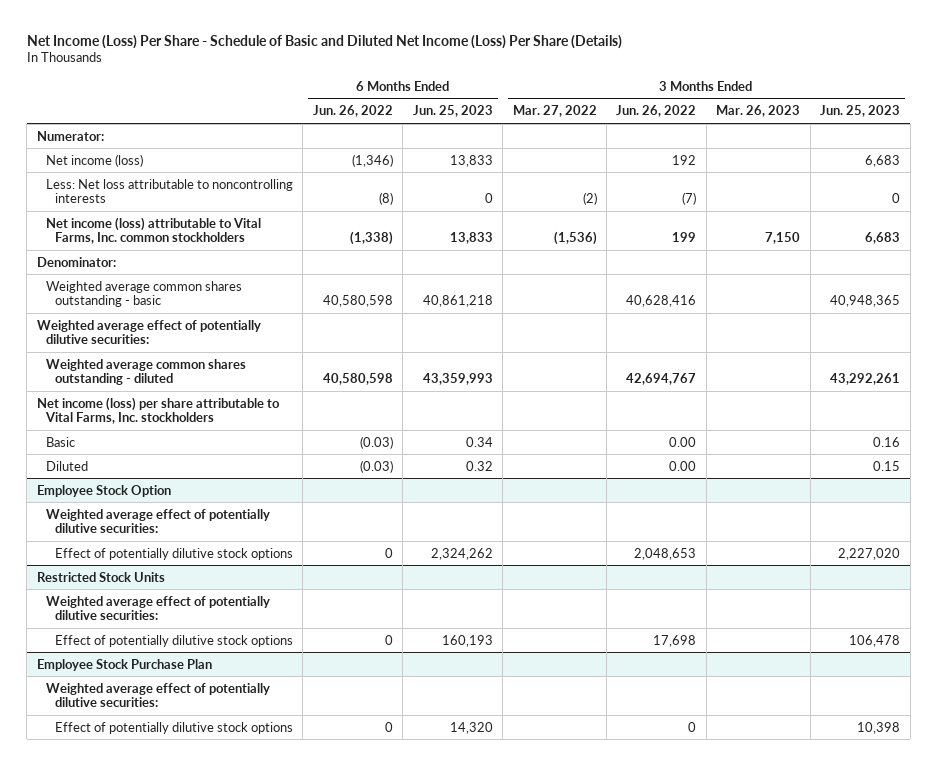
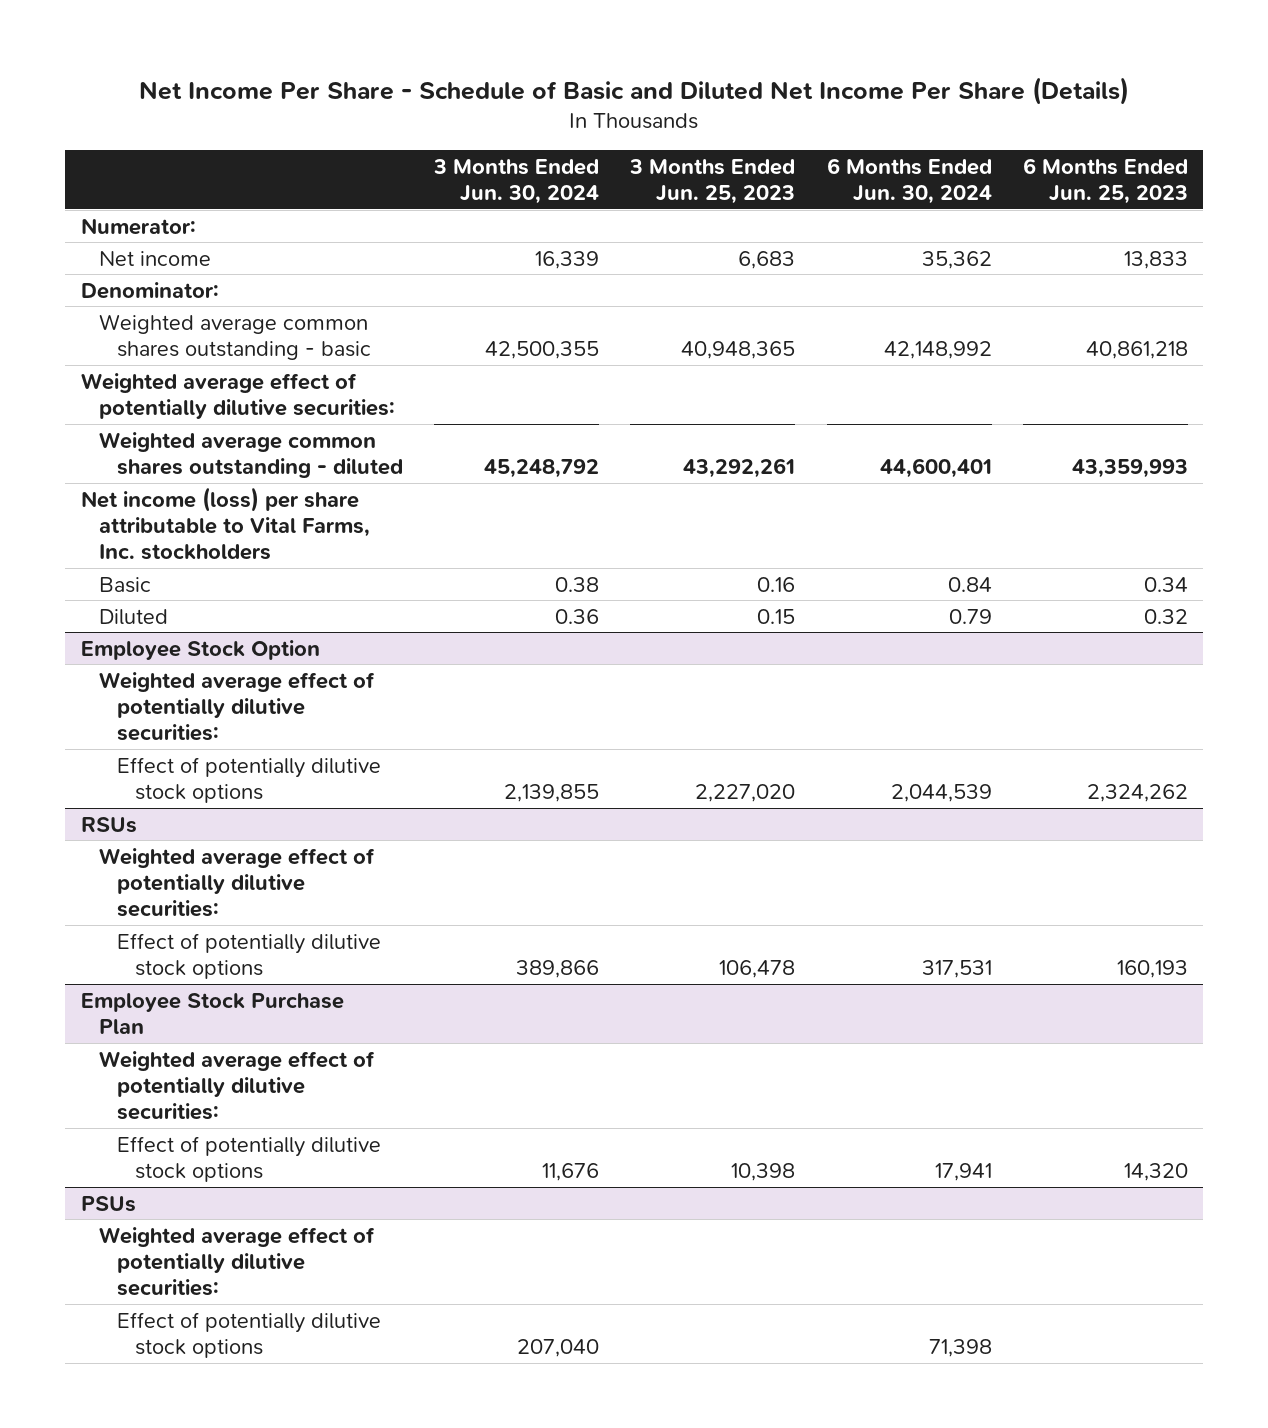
[26,34,622,49] Net Income (Loss) Per Share - Schedule of Basic and Diluted Net Income (Loss) Per Share (Details) -> [139,76,1130,105] Net Income Per Share - Schedule of Basic and Diluted Net Income Per Share (Details)
[312,105,393,118] Jun. 26, 2022 -> none
[512,105,597,118] Mar. 27, 2022 -> none
[616,105,697,118] Jun. 26, 2022 -> none
[716,105,801,118] Mar. 26, 2023 -> none
none -> [433,158,600,204] 3 Months Ended Jun. 30, 2024
none -> [826,157,992,204] 6 Months Ended Jun. 30, 2024
[45,178,293,204] Less: Net loss attributable to noncontrolling interests -> none
[45,216,261,245] Net income (loss) attributable to Vital Farms, Inc. common stockholders -> none
[45,153,143,167] Net income (loss) -> [98,250,211,266] Net income
[36,571,165,582] Restricted Stock Units -> [80,816,137,833] RSUs
none -> [80,1195,136,1212] PSUs
none -> [98,1226,375,1297] Weighted average effect of potentially dilutive securities:
none -> [116,1311,381,1358] Effect of potentially dilutive stock options

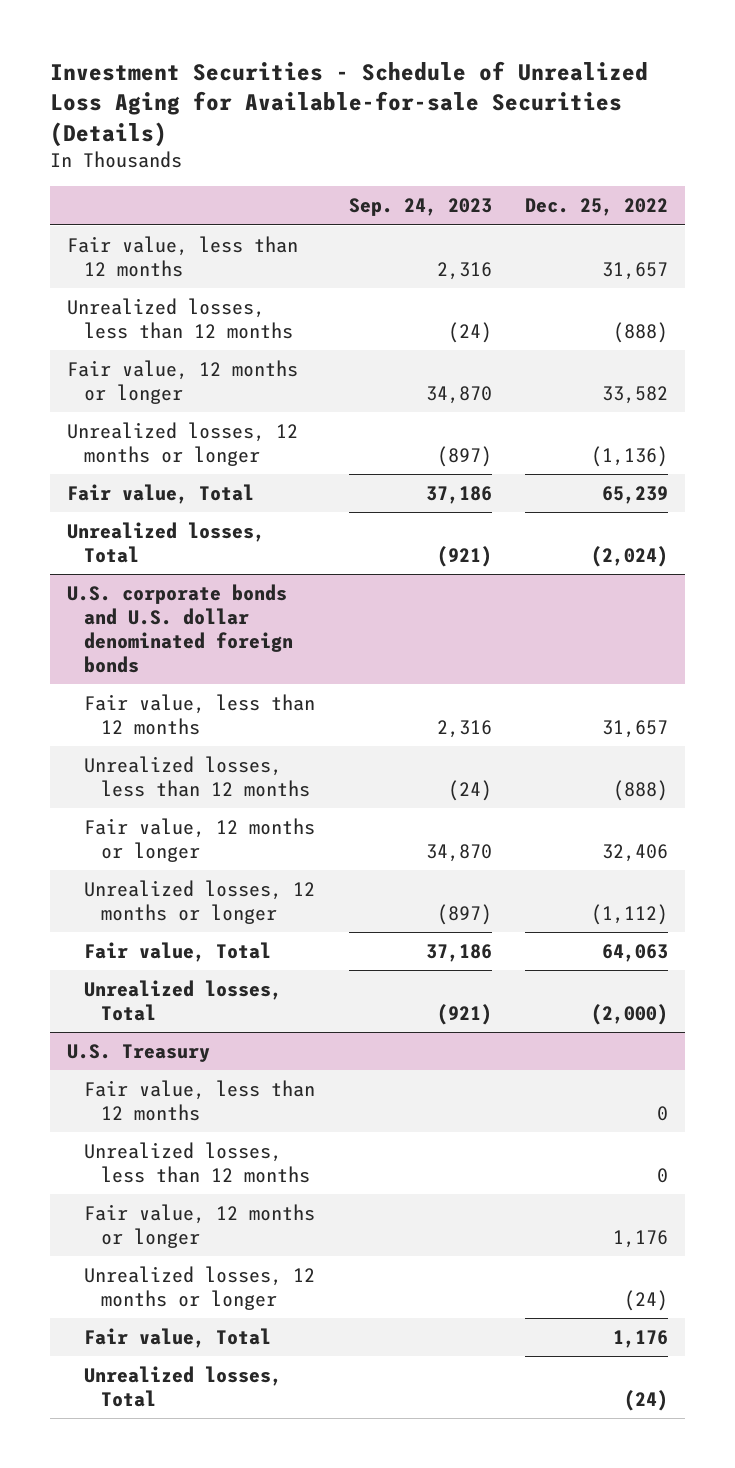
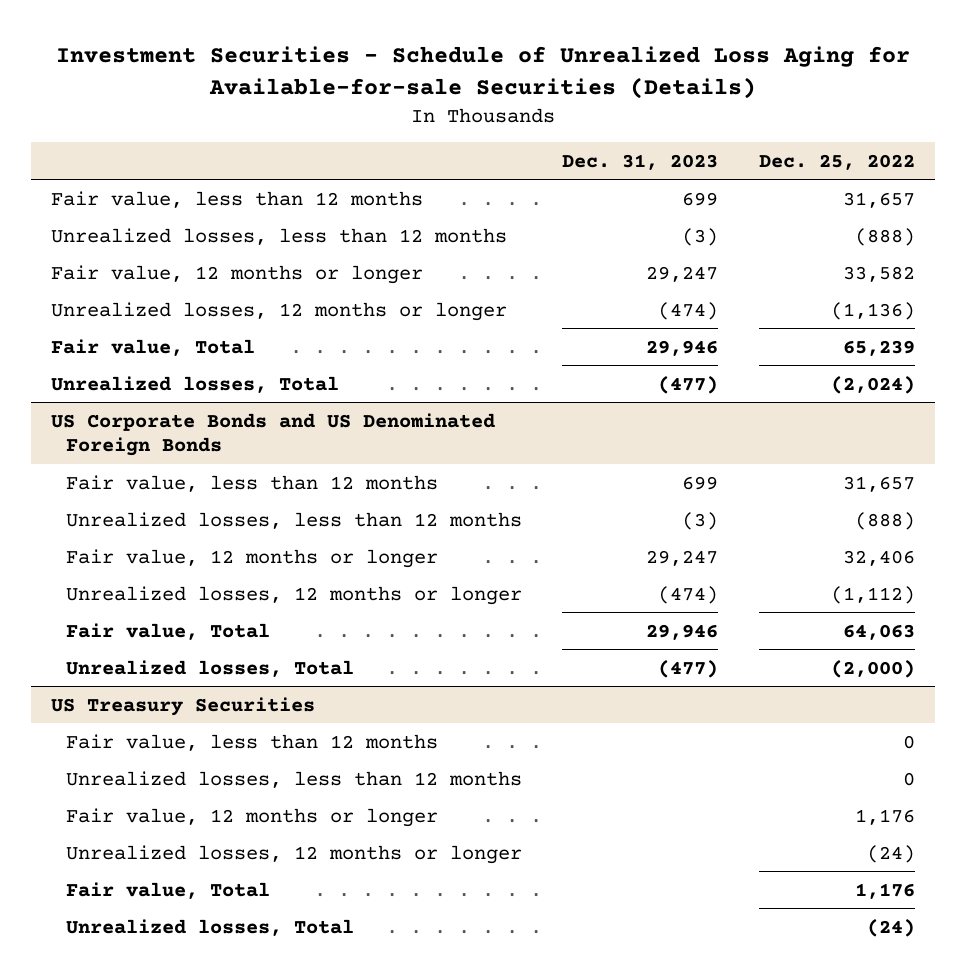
[348,198,492,217] Sep. 24, 2023 -> none
none -> [562,153,719,170] Dec. 31, 2023
[67,584,294,674] U.S. corporate bonds and U.S. dollar denominated foreign bonds -> [50,412,495,457] US Corporate Bonds and US Denominated Foreign Bonds
[67,1044,211,1063] U.S. Treasury -> [50,696,315,716] US Treasury Securities

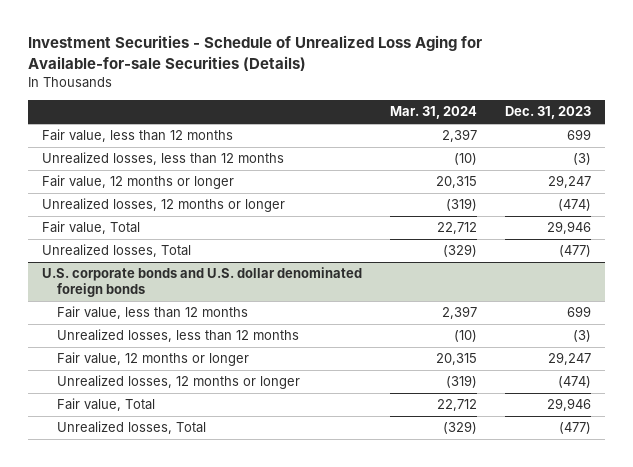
[758,153,915,170] Dec. 25, 2022 -> none
none -> [389,106,477,120] Mar. 31, 2024
[50,412,495,457] US Corporate Bonds and US Denominated Foreign Bonds -> [41,267,362,298] U.S. corporate bonds and U.S. dollar denominated foreign bonds
[50,696,315,716] US Treasury Securities -> none
[65,733,438,751] Fair value, less than 12 months -> none
[65,770,522,788] Unrealized losses, less than 12 months -> none
[65,807,438,827] Fair value, 12 months or longer -> none
[65,844,522,864] Unrealized losses, 12 months or longer -> none
[65,881,270,899] Fair value, Total -> none
[65,918,354,936] Unrealized losses, Total -> none

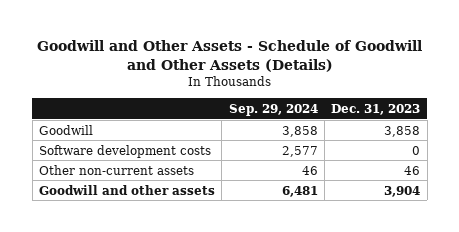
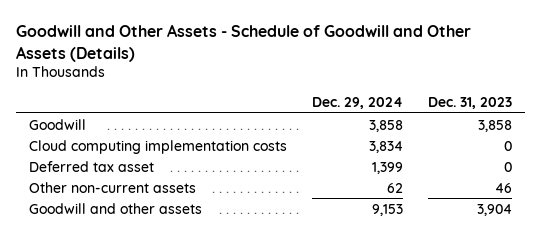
[228,103,318,116] Sep. 29, 2024 -> none
none -> [311,96,403,109] Dec. 29, 2024
[38,144,211,158] Software development costs -> [28,139,287,154] Cloud computing implementation costs
none -> [28,160,154,172] Deferred tax asset

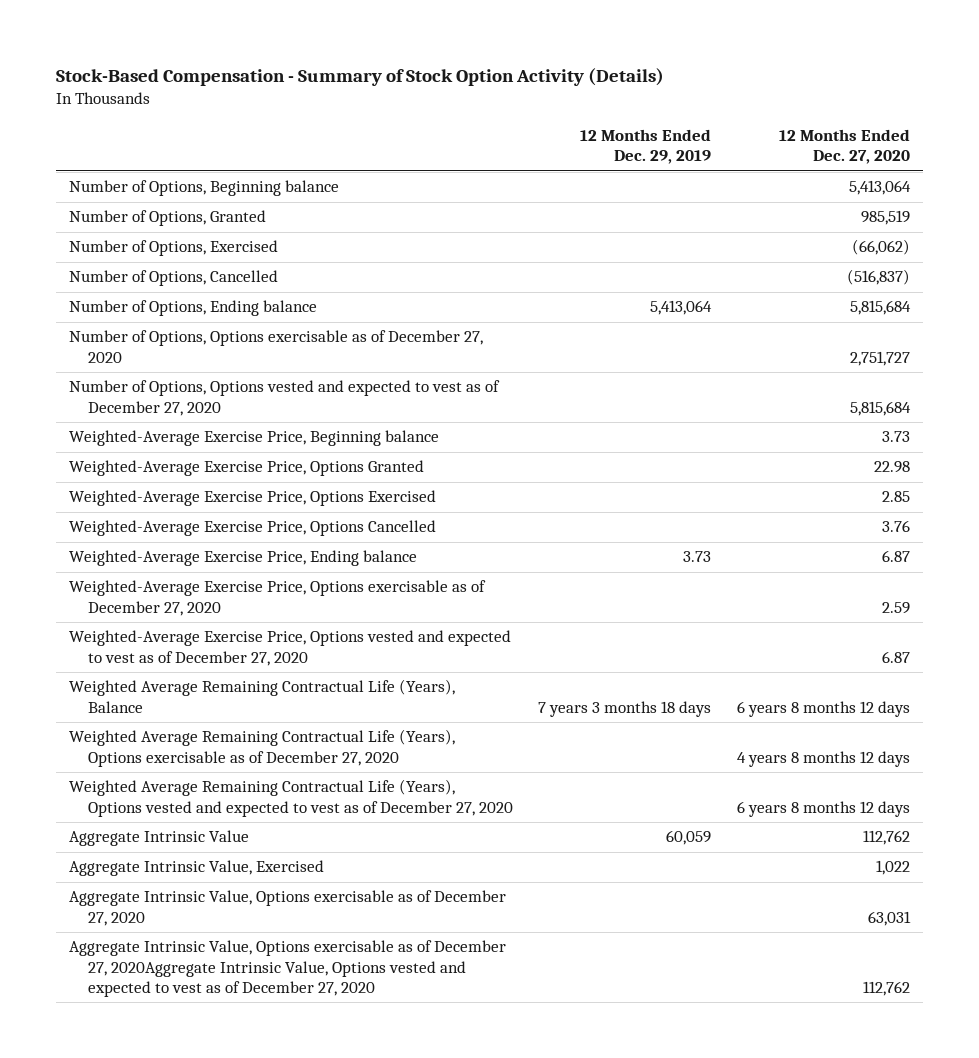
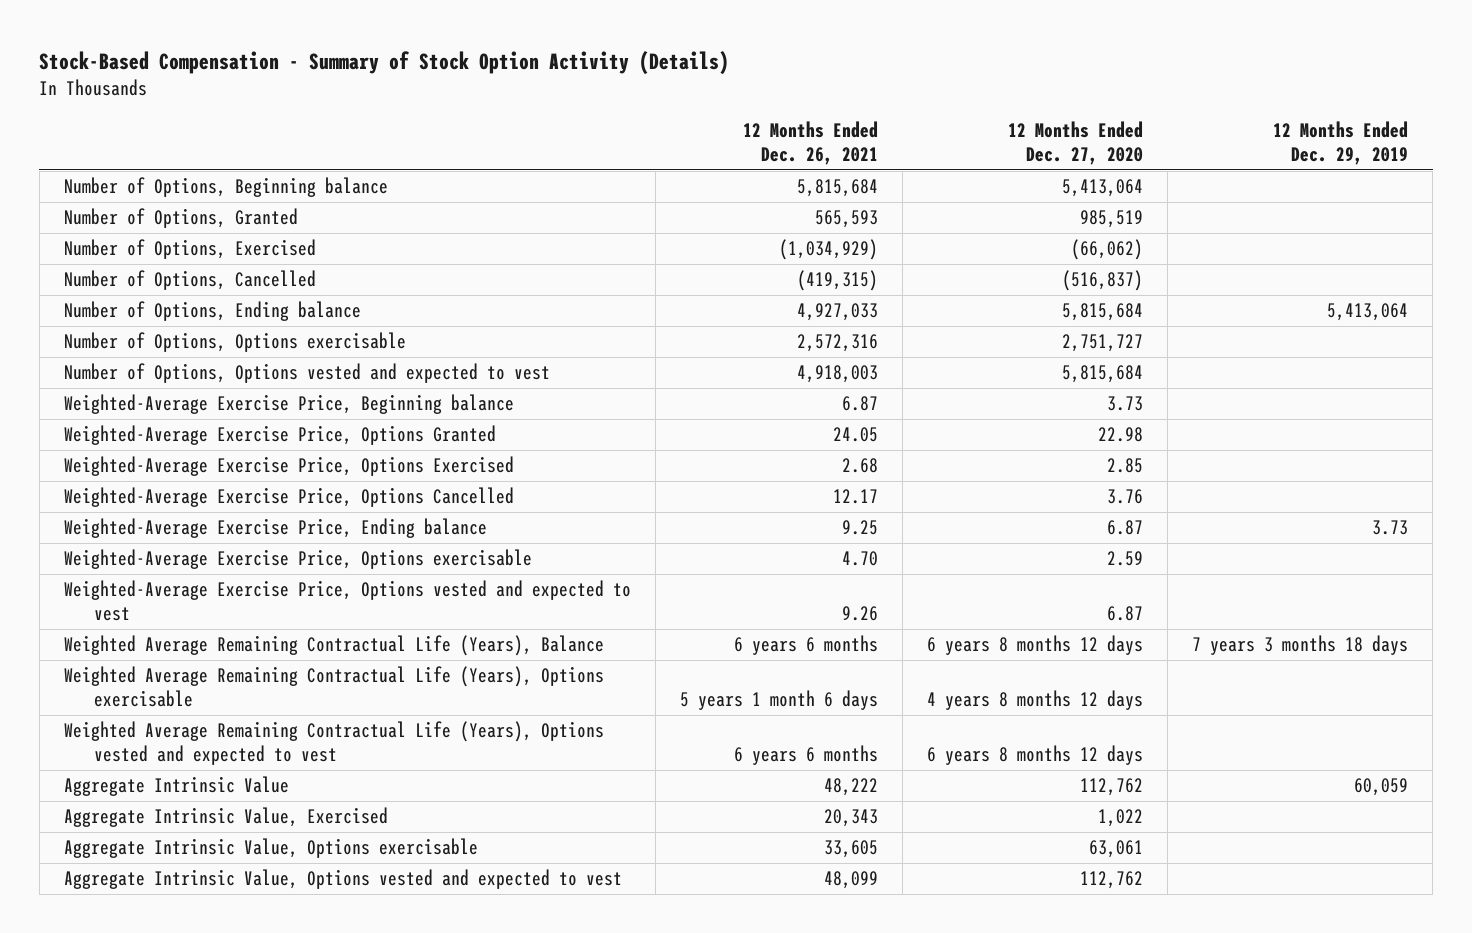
none -> [743,120,879,165] 12 Months Ended Dec. 26, 2021
[68,330,483,363] Number of Options, Options exercisable as of December 27, 2020 -> [63,332,406,353] Number of Options, Options exercisable
[68,380,500,416] Number of Options, Options vested and expected to vest as of December 27, 2020 -> [63,363,550,384] Number of Options, Options vested and expected to vest
[68,580,486,616] Weighted-Average Exercise Price, Options exercisable as of December 27, 2020 -> [63,549,532,570] Weighted-Average Exercise Price, Options exercisable
[68,630,511,666] Weighted-Average Exercise Price, Options vested and expected to vest as of December 27, 2020 -> [63,580,631,622] Weighted-Average Exercise Price, Options vested and expected to vest
[68,729,455,767] Weighted Average Remaining Contractual Life (Years), Options exercisable as of December 27, 2020 -> [63,666,604,708] Weighted Average Remaining Contractual Life (Years), Options exercisable
[68,779,513,817] Weighted Average Remaining Contractual Life (Years), Options vested and expected to vest as of December 27, 2020 -> [63,721,604,766] Weighted Average Remaining Contractual Life (Years), Options vested and expected to vest
[68,890,506,926] Aggregate Intrinsic Value, Options exercisable as of December 27, 2020 -> [63,838,478,859] Aggregate Intrinsic Value, Options exercisable
[867,910,911,926] 63,031 -> [1089,840,1144,859] 63,061
[68,940,506,997] Aggregate Intrinsic Value, Options exercisable as of December 27, 2020Aggregate Intrinsic Value, Options vested and expected to vest as of December 27, 2020 -> [63,869,622,890] Aggregate Intrinsic Value, Options vested and expected to vest

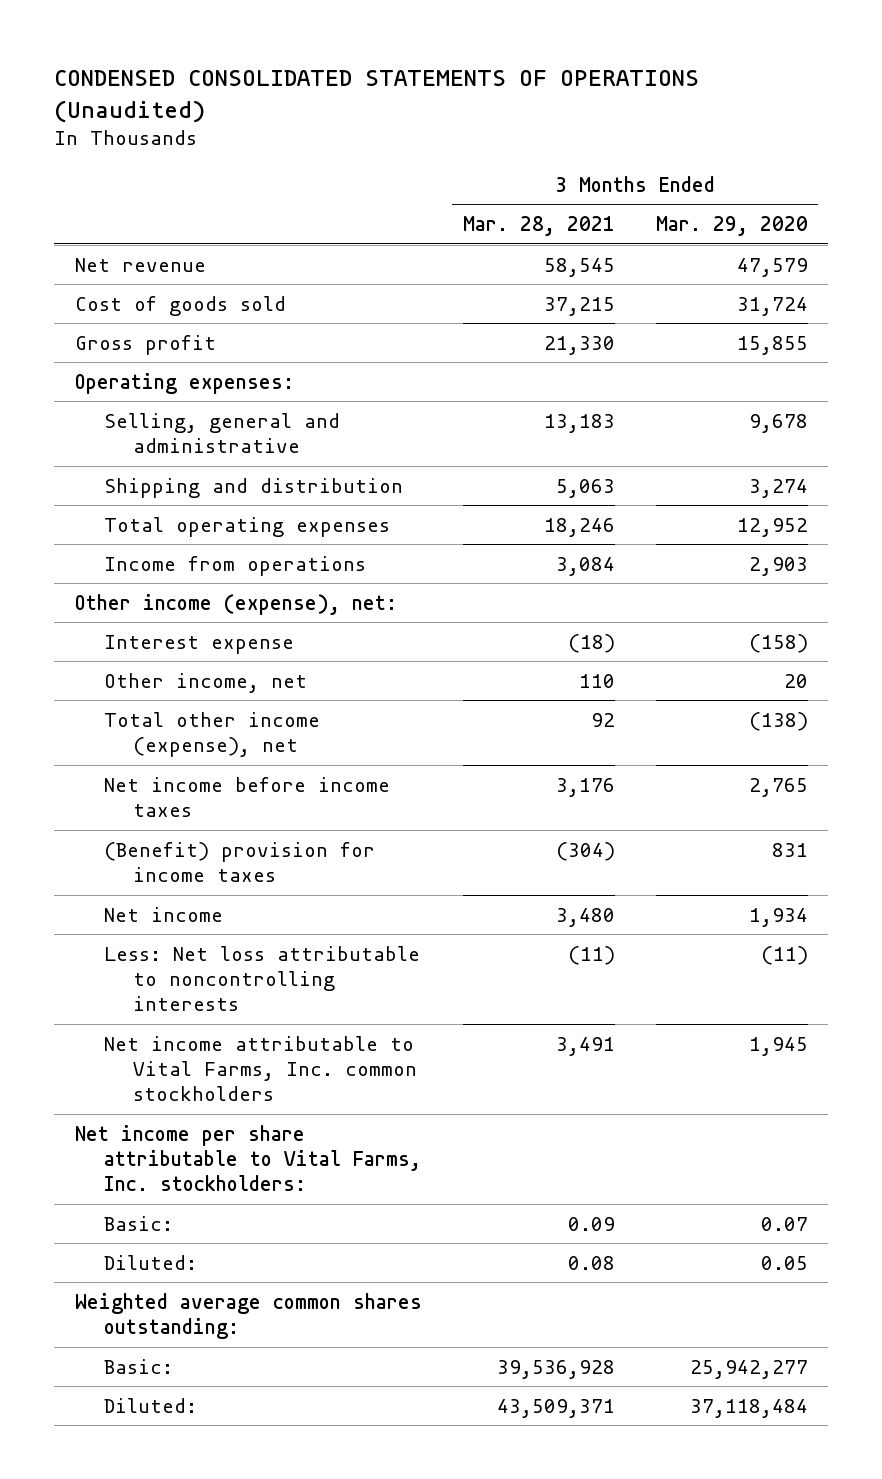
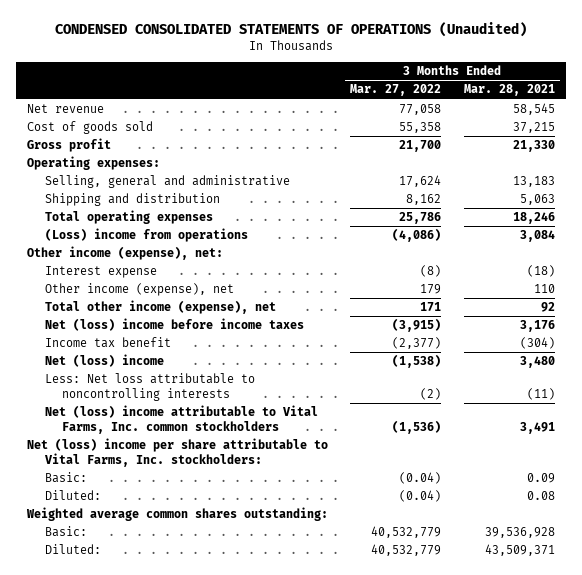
[655,216,808,237] Mar. 29, 2020 -> none
none -> [350,84,442,97] Mar. 27, 2022
[103,555,366,576] Income from operations -> [44,228,248,243] (Loss) income from operations
[103,672,307,693] Other income, net -> [44,283,234,297] Other income (expense), net
[103,776,390,818] Net income before income taxes -> [44,318,304,332] Net (loss) income before income taxes
[103,841,375,883] (Benefit) provision for income taxes -> [44,337,171,349] Income tax benefit
[103,906,223,922] Net income -> [44,354,164,368] Net (loss) income
[103,1035,417,1102] Net income attributable to Vital Farms, Inc. common stockholders -> [44,405,318,434] Net (loss) income attributable to Vital Farms, Inc. common stockholders
[74,1124,421,1192] Net income per share attributable to Vital Farms, Inc. stockholders: -> [27,438,329,467] Net (loss) income per share attributable to Vital Farms, Inc. stockholders:

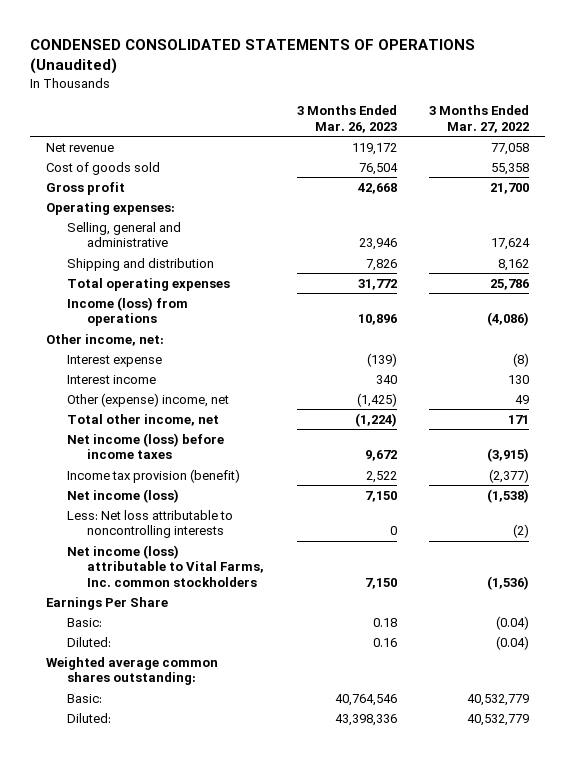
[463,84,555,97] Mar. 28, 2021 -> none
none -> [296,105,397,133] 3 Months Ended Mar. 26, 2023
[44,228,248,243] (Loss) income from operations -> [66,296,188,327] Income (loss) from operations
[27,246,224,261] Other income (expense), net: -> [46,333,165,346] Other income, net:
none -> [66,374,156,384] Interest income
[44,283,234,297] Other income (expense), net -> [66,392,229,407] Other (expense) income, net
[420,284,442,295] 179 -> [514,394,529,404] 49
[44,300,276,315] Total other income (expense), net -> [66,413,219,426] Total other income, net
[44,318,304,332] Net (loss) income before income taxes -> [66,432,224,460] Net income (loss) before income taxes
[44,337,171,349] Income tax benefit -> [66,468,240,483] Income tax provision (benefit)
[44,354,164,368] Net (loss) income -> [66,488,179,503] Net income (loss)
[27,438,329,467] Net (loss) income per share attributable to Vital Farms, Inc. stockholders: -> none
[44,405,318,434] Net (loss) income attributable to Vital Farms, Inc. common stockholders -> [66,544,265,587] Net income (loss) attributable to Vital Farms, Inc. common stockholders
none -> [46,596,169,610] Earnings Per Share

